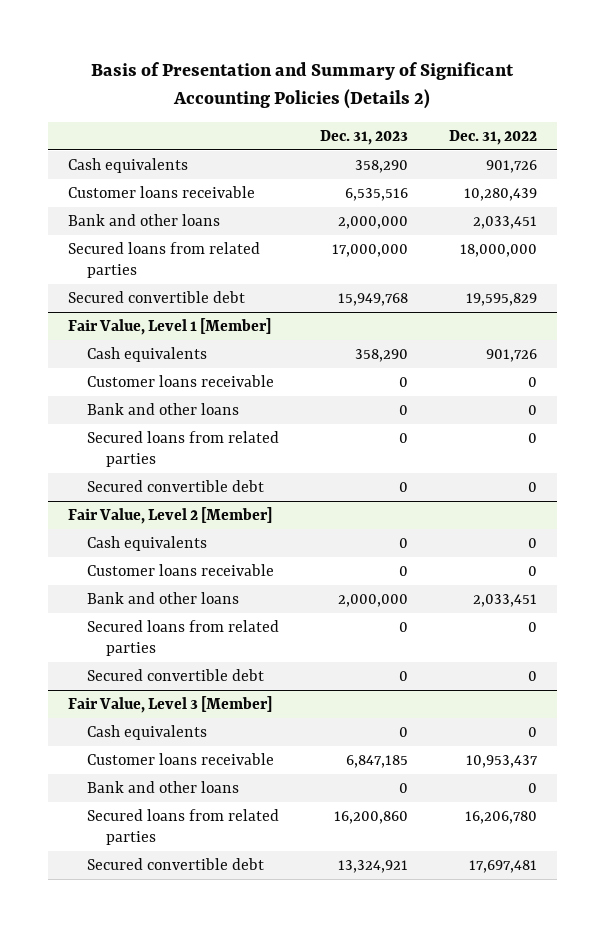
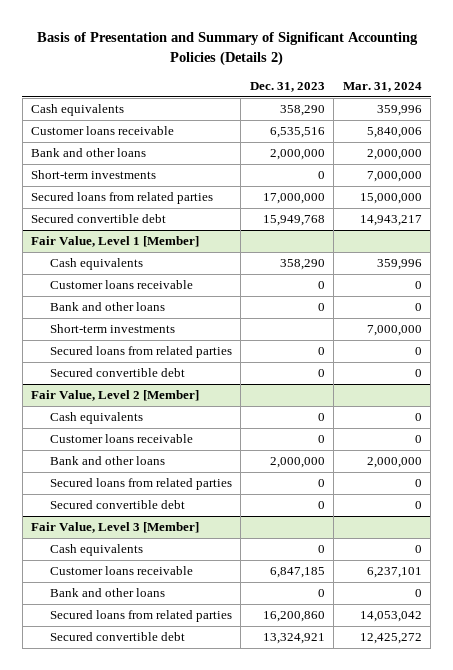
[448,130,537,146] Dec. 31, 2022 -> none
none -> [342,81,422,92] Mar. 31, 2024
none -> [31,170,157,180] Short-term investments
none -> [49,324,175,334] Short-term investments

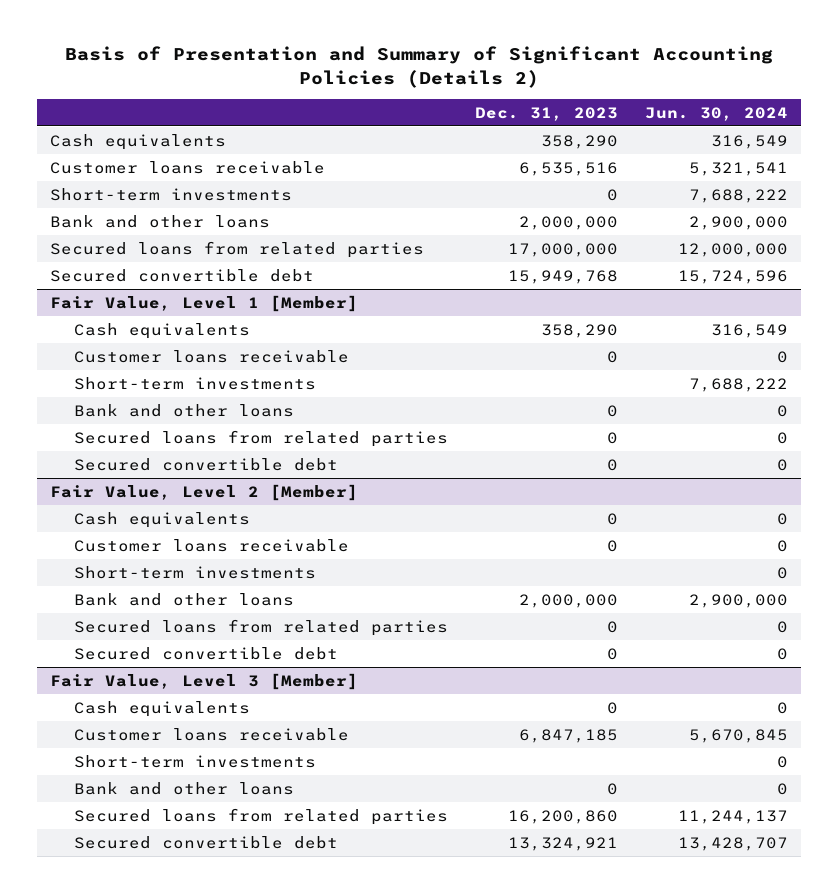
[342,81,422,92] Mar. 31, 2024 -> none
none -> [644,106,788,121] Jun. 30, 2024
[31,148,147,158] Bank and other loans -> [50,214,271,228] Bank and other loans
[49,302,165,312] Bank and other loans -> [74,403,295,417] Bank and other loans
none -> [74,565,317,579] Short-term investments
none -> [74,754,317,768] Short-term investments

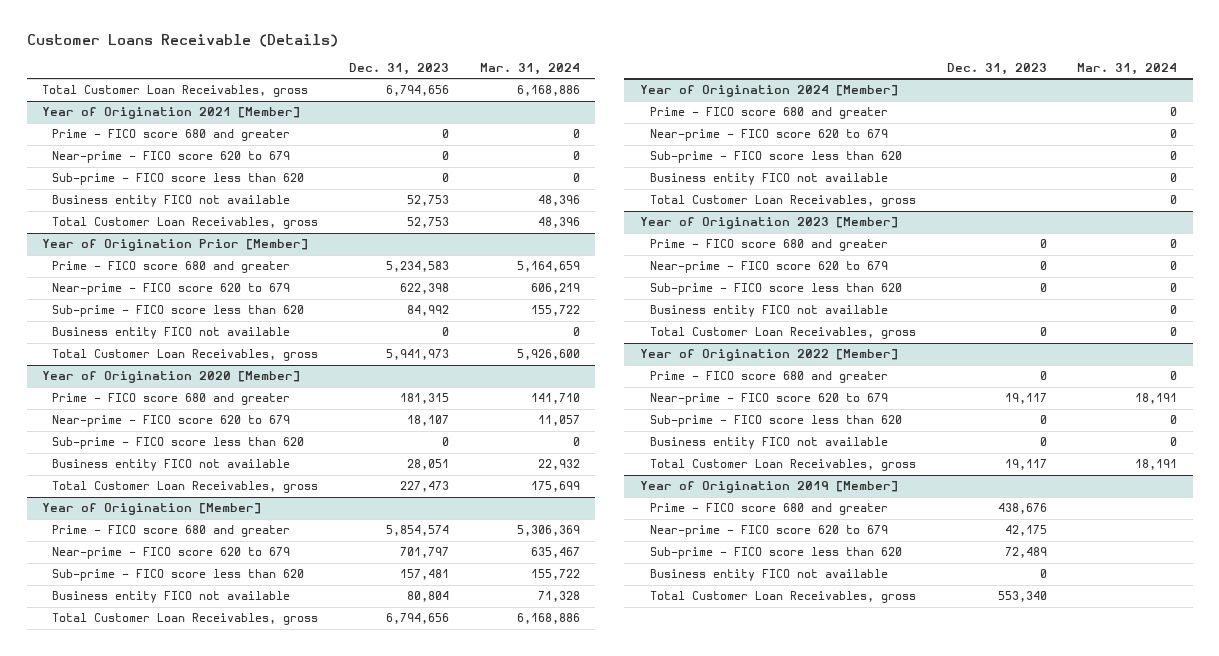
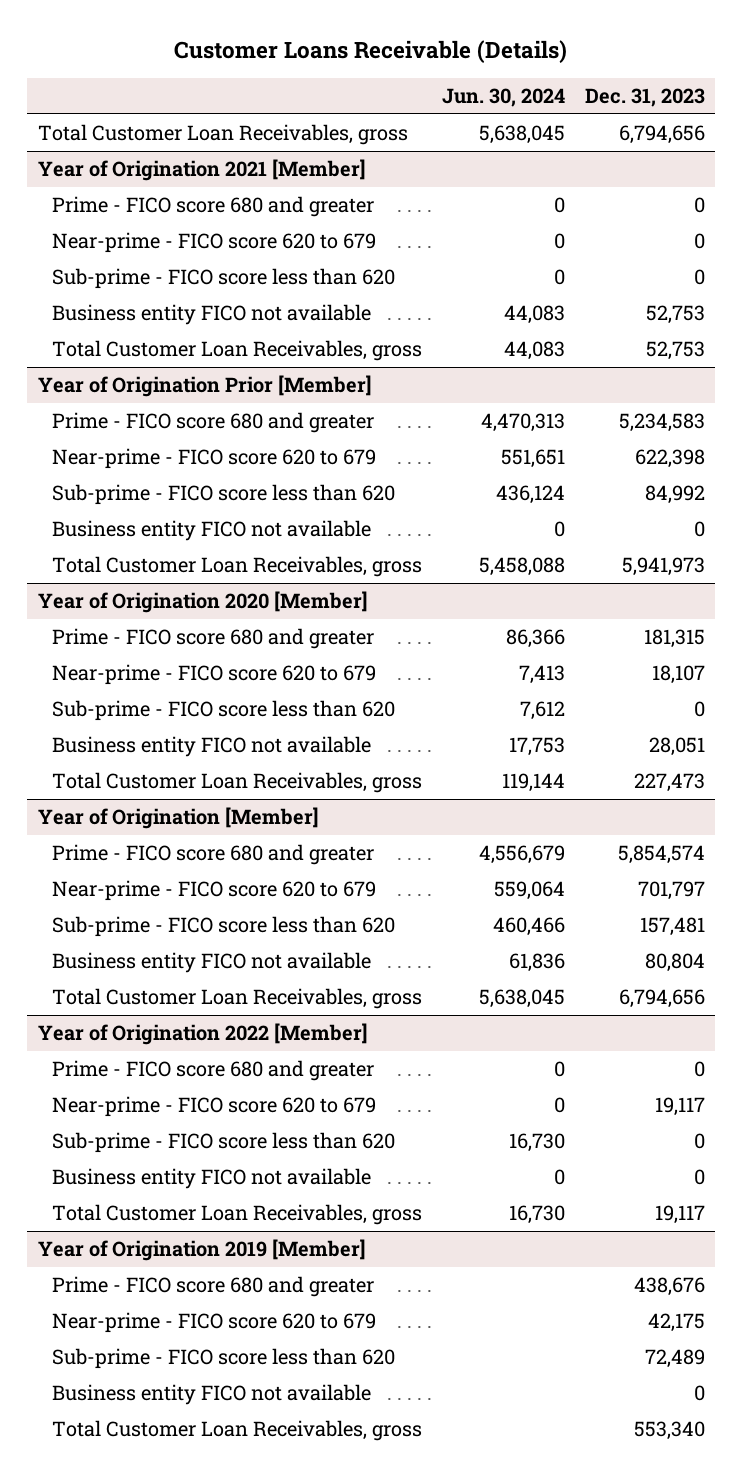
[479,62,580,75] Mar. 31, 2024 -> none
none -> [442,87,566,107] Jun. 30, 2024
[639,85,898,98] Year of Origination 2024 [Member] -> none
[649,107,888,120] Prime - FICO score 680 and greater -> none
[649,129,888,142] Near-prime - FICO score 620 to 679 -> none
[649,151,902,164] Sub-prime - FICO score less than 620 -> none
[649,173,888,186] Business entity FICO not available -> none
[649,195,916,208] Total Customer Loan Receivables, gross -> none
[639,217,898,230] Year of Origination 2023 [Member] -> none
[649,239,888,252] Prime - FICO score 680 and greater -> none
[649,261,888,274] Near-prime - FICO score 620 to 679 -> none
[649,283,902,296] Sub-prime - FICO score less than 620 -> none
[649,305,888,318] Business entity FICO not available -> none
[649,327,916,340] Total Customer Loan Receivables, gross -> none

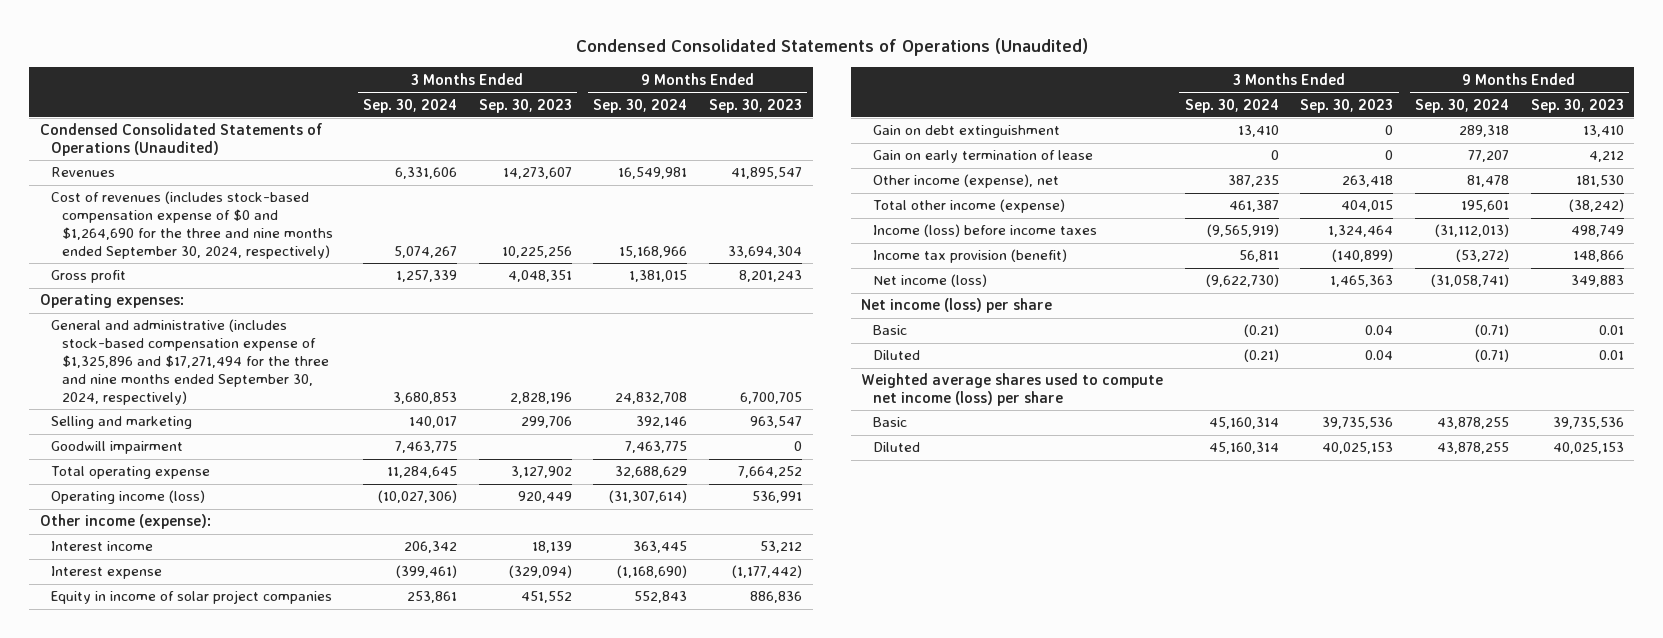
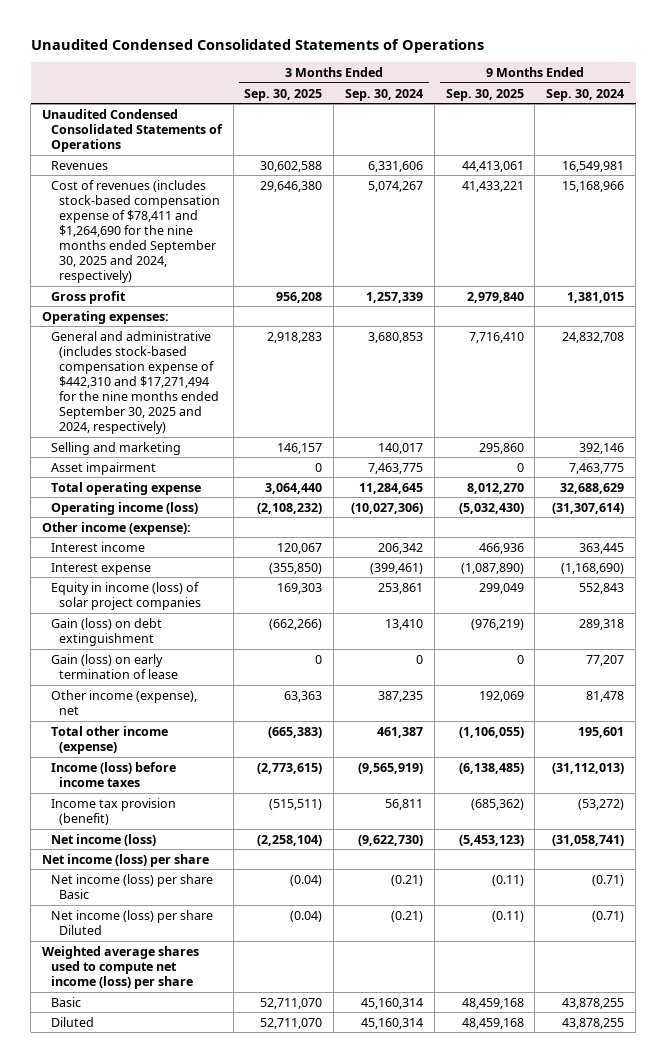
[575,38,1088,57] Condensed Consolidated Statements of Operations (Unaudited) -> [30,38,484,53] Unaudited Condensed Consolidated Statements of Operations
[478,98,572,113] Sep. 30, 2023 -> none
[708,98,802,113] Sep. 30, 2023 -> none
none -> [244,88,323,101] Sep. 30, 2025
none -> [445,88,524,101] Sep. 30, 2025
[39,123,323,157] Condensed Consolidated Statements of Operations (Unaudited) -> [42,108,223,152] Unaudited Condensed Consolidated Statements of Operations
[50,191,334,260] Cost of revenues (includes stock-based compensation expense of $0 and $1,264,690 for the three and nine months ended September 30, 2024, respectively) -> [50,179,221,284] Cost of revenues (includes stock-based compensation expense of $78,411 and $1,264,690 for the nine months ended September 30, 2025 and 2024, respectively)
[50,319,330,405] General and administrative (includes stock-based compensation expense of $1,325,896 and $17,271,494 for the three and nine months ended September 30, 2024, respectively) -> [50,330,220,435] General and administrative (includes stock-based compensation expense of $442,310 and $17,271,494 for the nine months ended September 30, 2025 and 2024, respectively)
[50,441,183,455] Goodwill impairment -> [50,461,156,475] Asset impairment
[50,590,332,605] Equity in income of solar project companies -> [50,581,202,610] Equity in income (loss) of solar project companies
[872,125,1060,139] Gain on debt extinguishment -> [50,617,162,646] Gain (loss) on debt extinguishment
[872,150,1093,164] Gain on early termination of lease -> [50,653,179,679] Gain (loss) on early termination of lease
[872,325,907,336] Basic -> [50,873,213,899] Net income (loss) per share Basic
[872,350,920,361] Diluted -> [50,909,213,935] Net income (loss) per share Diluted

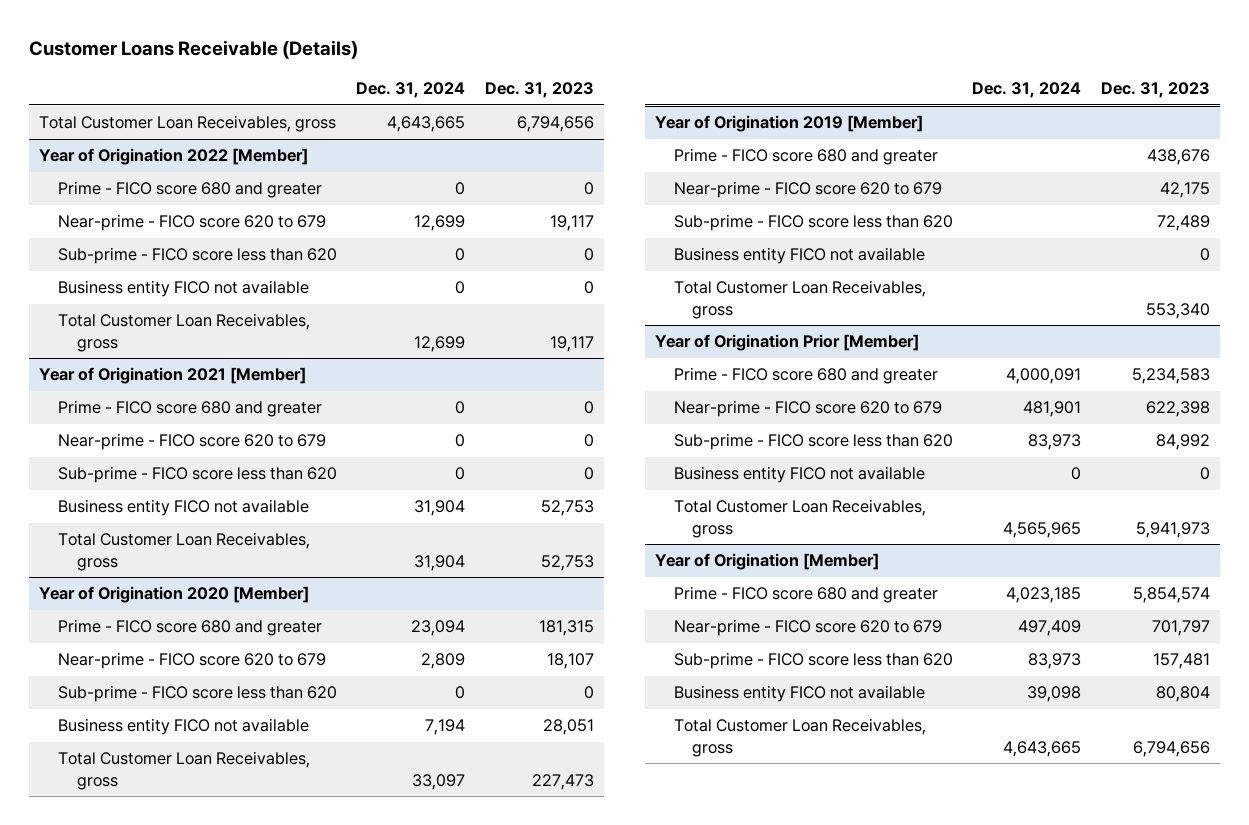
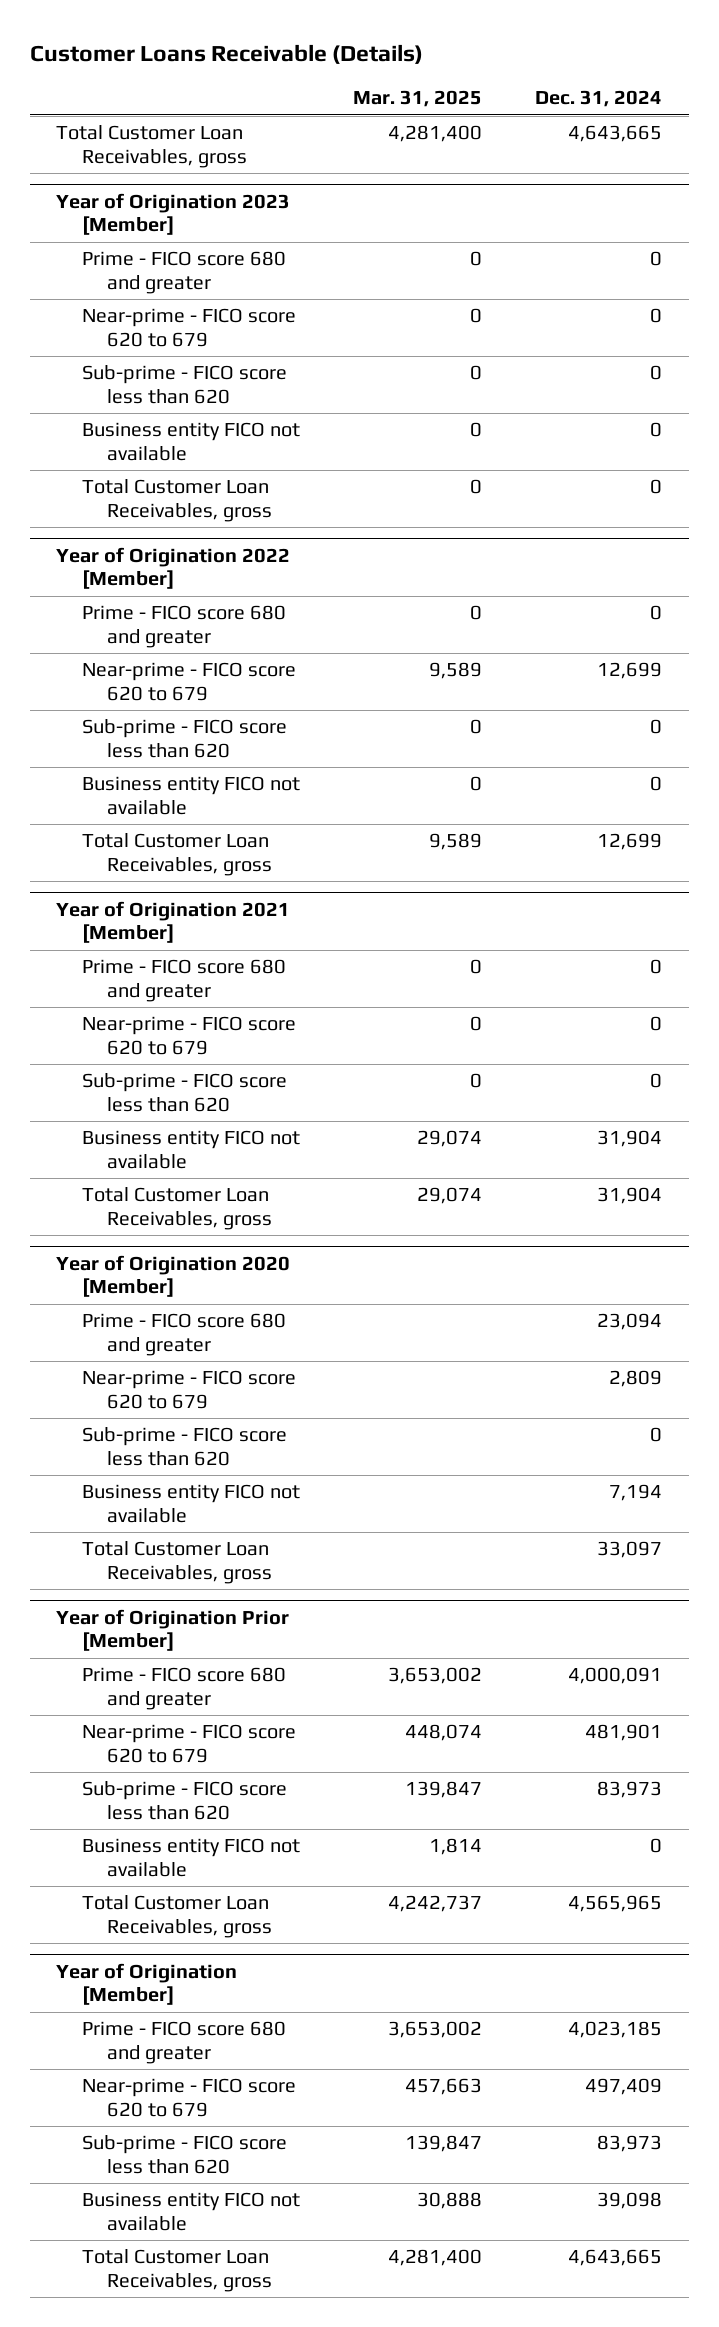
[484,81,594,98] Dec. 31, 2023 -> none
none -> [353,90,483,108] Mar. 31, 2025
none -> [56,193,291,236] Year of Origination 2023 [Member]
none -> [81,251,286,294] Prime - FICO score 680 and greater
none -> [81,308,296,347] Near-prime - FICO score 620 to 679
none -> [81,365,287,404] Sub-prime - FICO score less than 620
none -> [81,422,300,461] Business entity FICO not available
none -> [81,479,273,522] Total Customer Loan Receivables, gross
[654,115,923,133] Year of Origination 2019 [Member] -> none
[673,148,938,166] Prime - FICO score 680 and greater -> none
[673,181,942,199] Near-prime - FICO score 620 to 679 -> none
[673,214,953,232] Sub-prime - FICO score less than 620 -> none
[673,247,925,265] Business entity FICO not available -> none
[673,280,926,319] Total Customer Loan Receivables, gross -> none

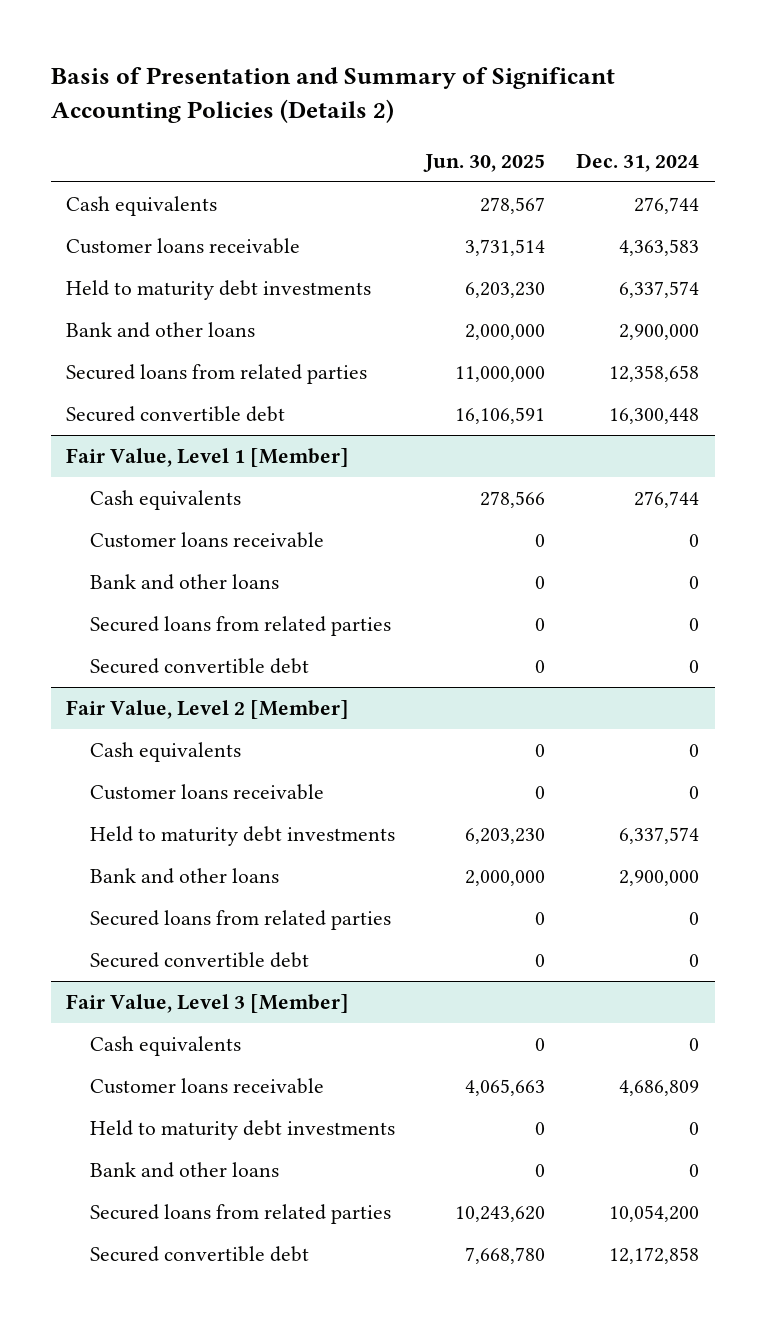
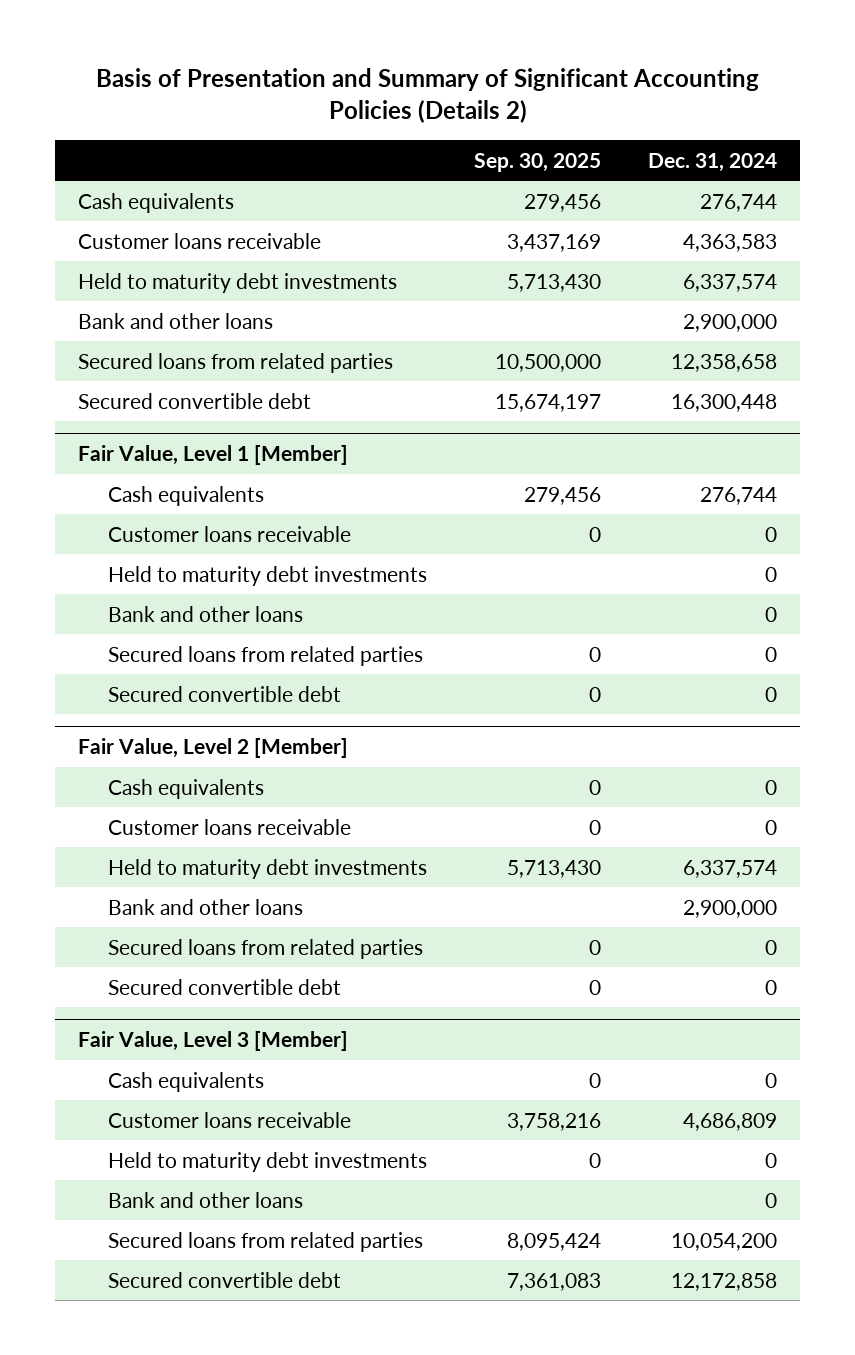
[423,153,546,172] Jun. 30, 2025 -> none
none -> [473,152,601,172] Sep. 30, 2025
none -> [107,565,427,586] Held to maturity debt investments

